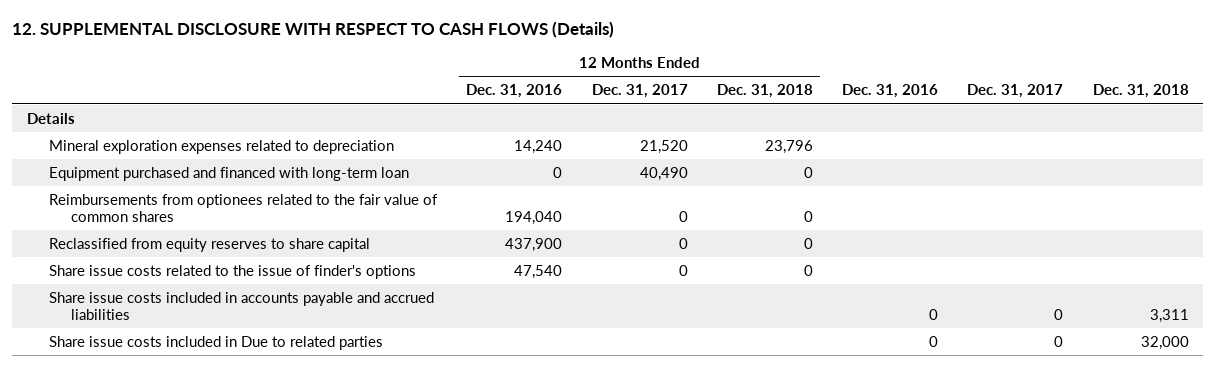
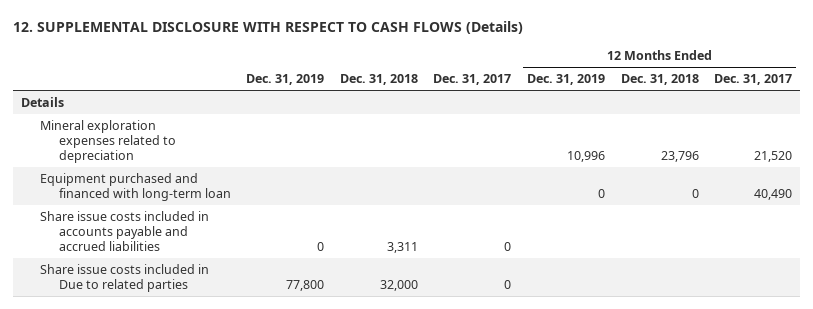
[466,84,563,99] Dec. 31, 2016 -> none
[842,84,939,99] Dec. 31, 2016 -> none
none -> [246,74,325,86] Dec. 31, 2019
none -> [527,74,606,86] Dec. 31, 2019
[49,193,439,222] Reimbursements from optionees related to the fair value of common shares -> none
[49,237,371,252] Reclassified from equity reserves to share capital -> none
[49,264,417,279] Share issue costs related to the issue of finder's options -> none

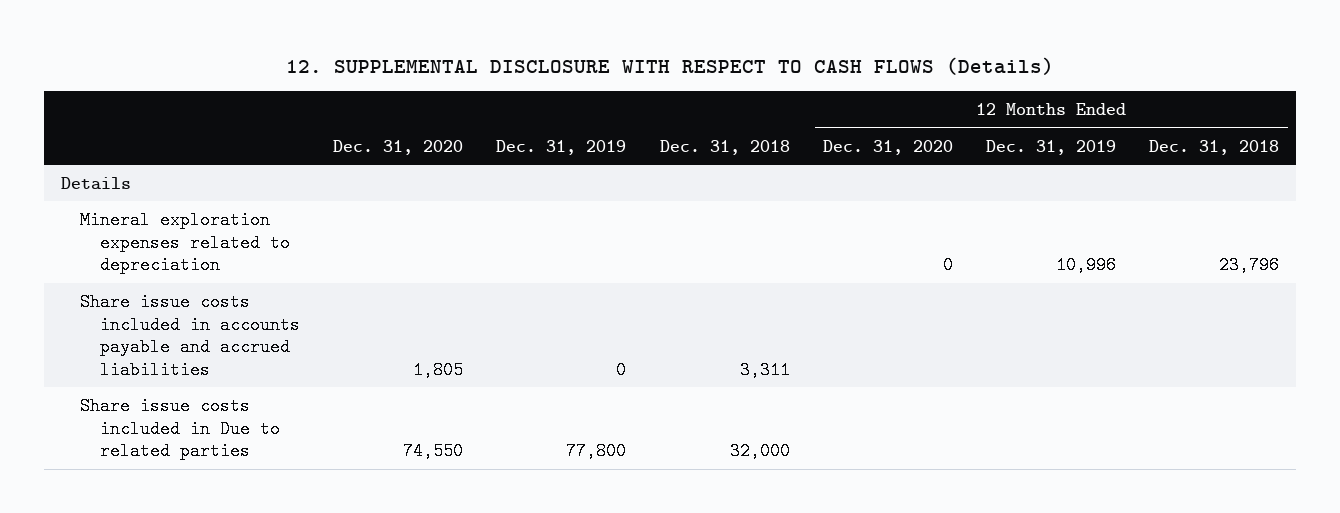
[433,74,512,86] Dec. 31, 2017 -> none
[714,74,793,86] Dec. 31, 2017 -> none
none -> [333,139,464,155] Dec. 31, 2020
none -> [822,139,953,155] Dec. 31, 2020
[39,172,231,201] Equipment purchased and financed with long-term loan -> none

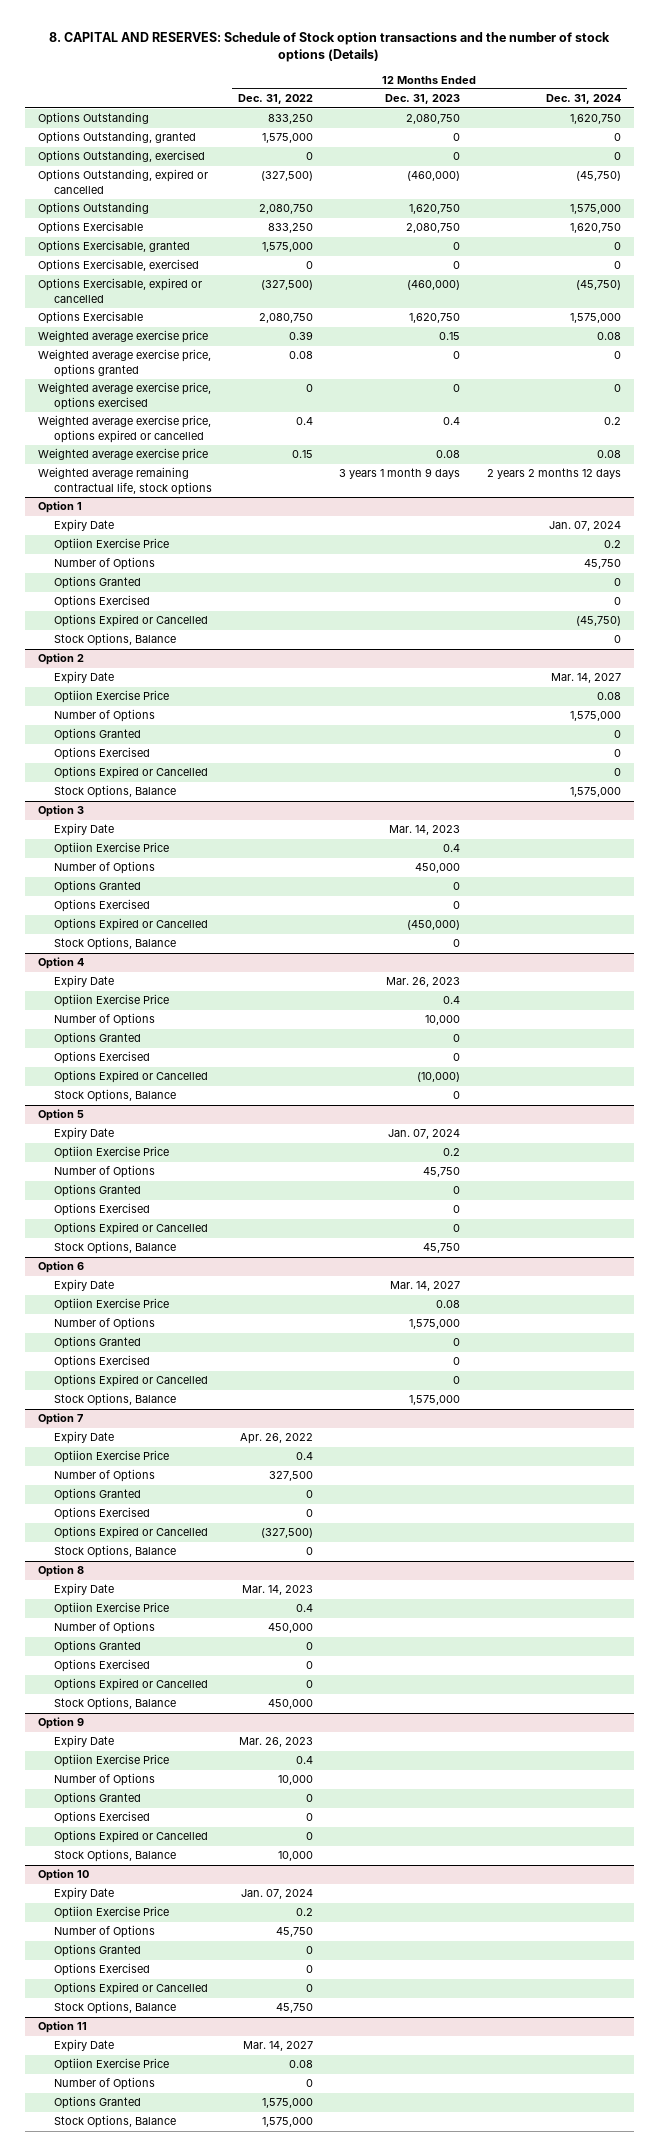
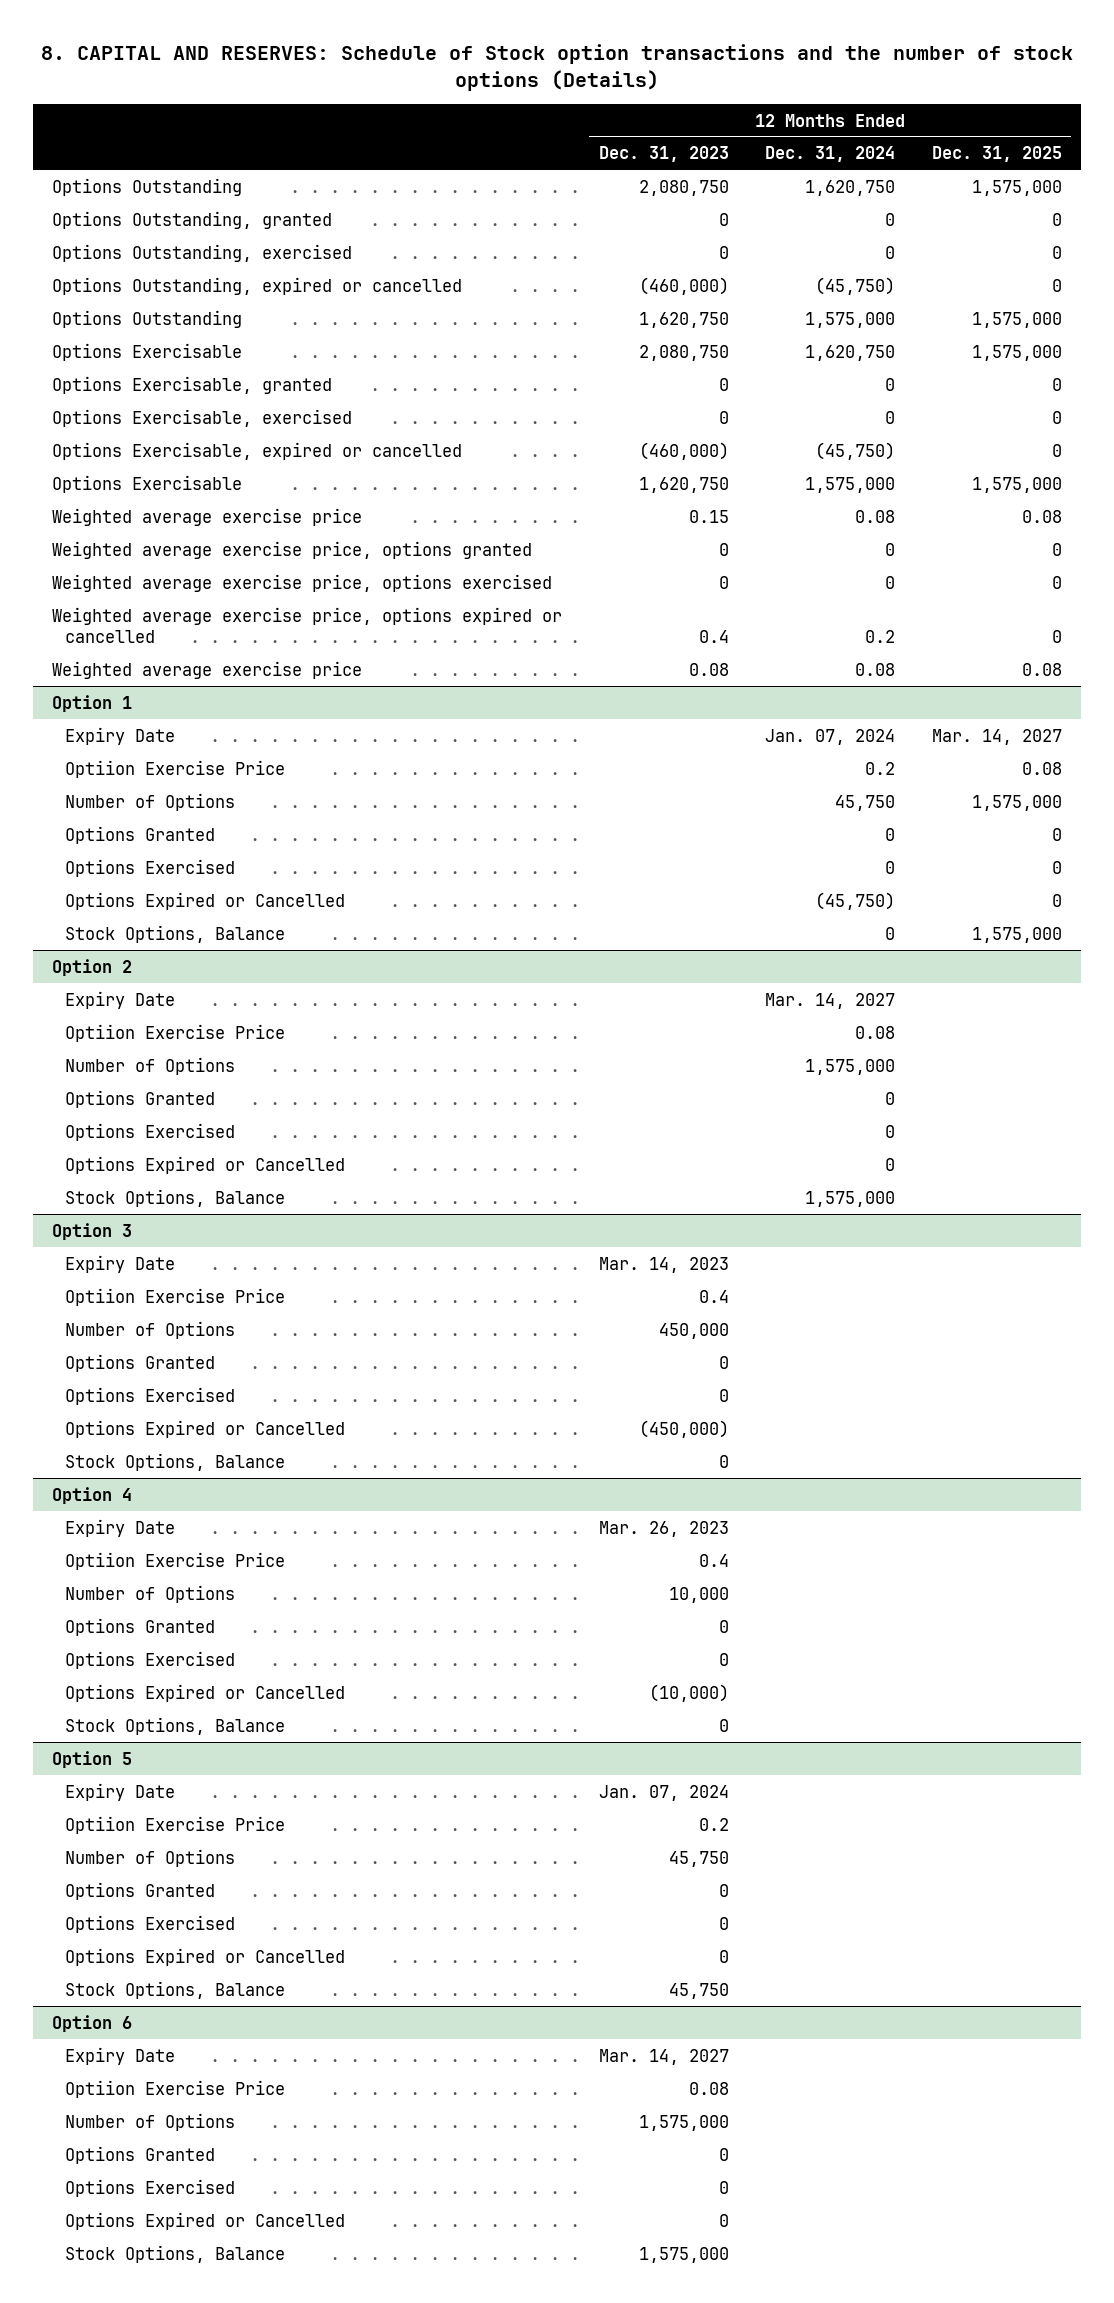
[238,94,314,105] Dec. 31, 2022 -> none
none -> [932,146,1063,163] Dec. 31, 2025
[37,467,212,495] Weighted average remaining contractual life, stock options -> none
[37,1413,83,1426] Option 7 -> none
[53,1431,114,1445] Expiry Date -> none
[53,1450,169,1464] Optiion Exercise Price -> none
[53,1469,155,1483] Number of Options -> none
[53,1488,141,1502] Options Granted -> none
[53,1507,150,1521] Options Exercised -> none
[53,1526,208,1540] Options Expired or Cancelled -> none
[53,1545,176,1559] Stock Options, Balance -> none
[37,1565,84,1578] Option 8 -> none
[53,1583,114,1597] Expiry Date -> none
[53,1602,169,1616] Optiion Exercise Price -> none
[53,1621,155,1635] Number of Options -> none
[53,1640,141,1654] Options Granted -> none
[53,1659,150,1673] Options Exercised -> none
[53,1678,208,1692] Options Expired or Cancelled -> none
[53,1697,176,1711] Stock Options, Balance -> none
[37,1717,84,1730] Option 9 -> none
[53,1735,114,1749] Expiry Date -> none
[53,1754,169,1768] Optiion Exercise Price -> none
[53,1773,155,1787] Number of Options -> none
[53,1792,141,1806] Options Granted -> none
[53,1811,150,1825] Options Exercised -> none
[53,1830,208,1844] Options Expired or Cancelled -> none
[53,1849,176,1863] Stock Options, Balance -> none
[37,1869,89,1882] Option 10 -> none
[53,1887,114,1901] Expiry Date -> none
[53,1906,169,1920] Optiion Exercise Price -> none
[53,1925,155,1939] Number of Options -> none
[53,1944,141,1958] Options Granted -> none
[53,1963,150,1977] Options Exercised -> none
[53,1982,208,1996] Options Expired or Cancelled -> none
[53,2001,176,2015] Stock Options, Balance -> none
[37,2021,87,2034] Option 11 -> none
[53,2039,114,2053] Expiry Date -> none
[53,2058,169,2072] Optiion Exercise Price -> none
[53,2077,155,2091] Number of Options -> none
[53,2096,141,2110] Options Granted -> none
[53,2115,176,2129] Stock Options, Balance -> none

